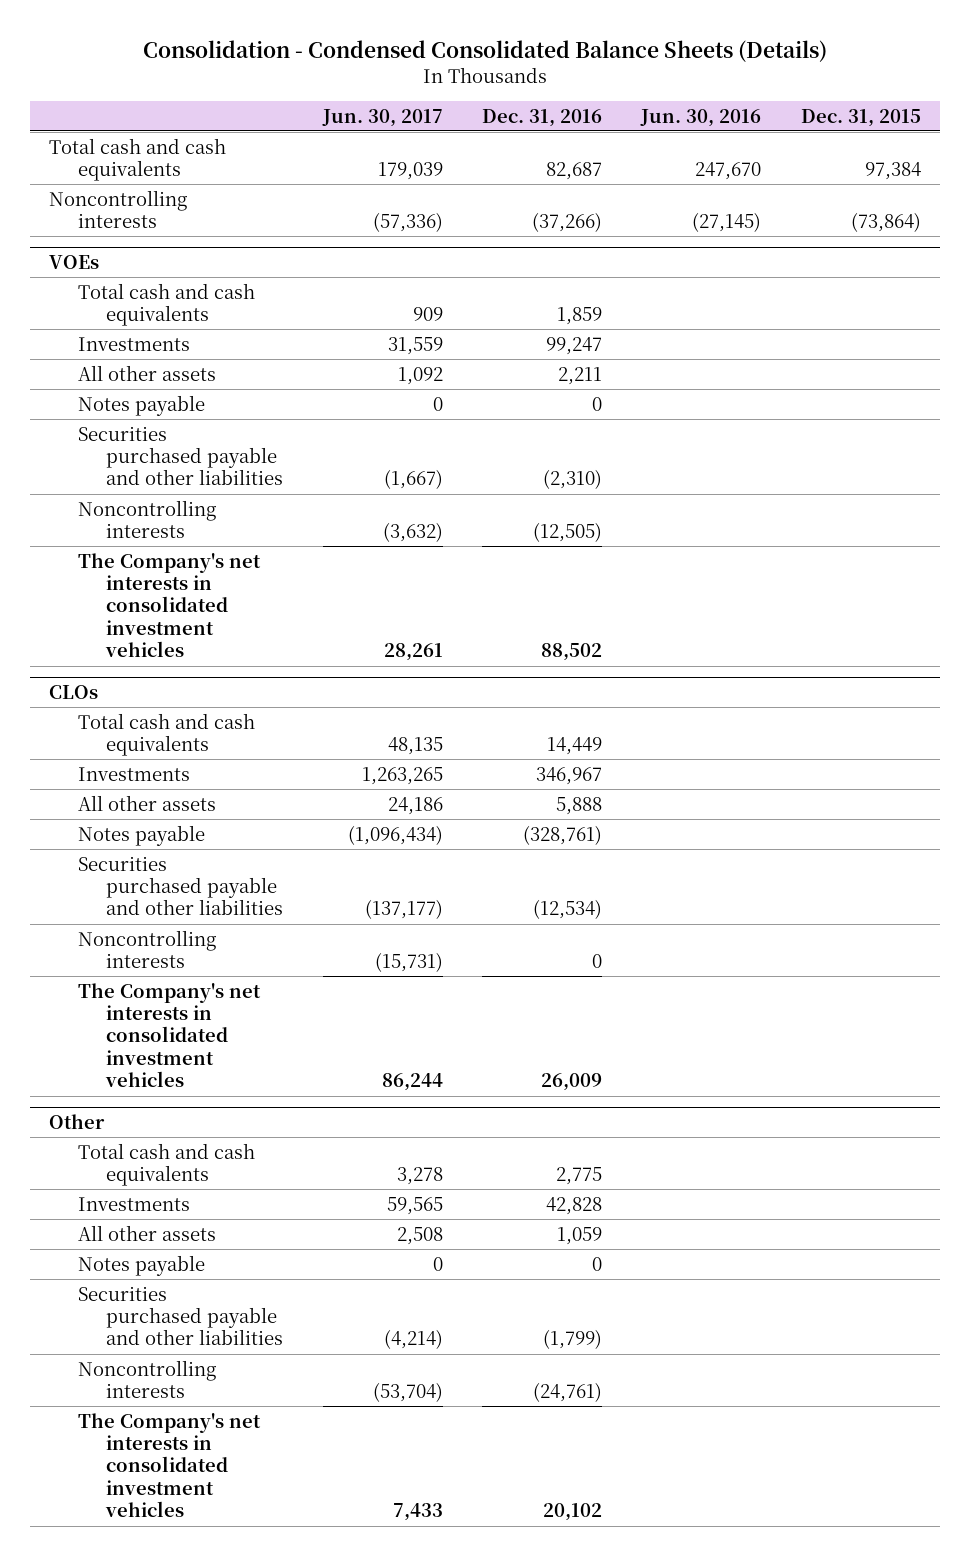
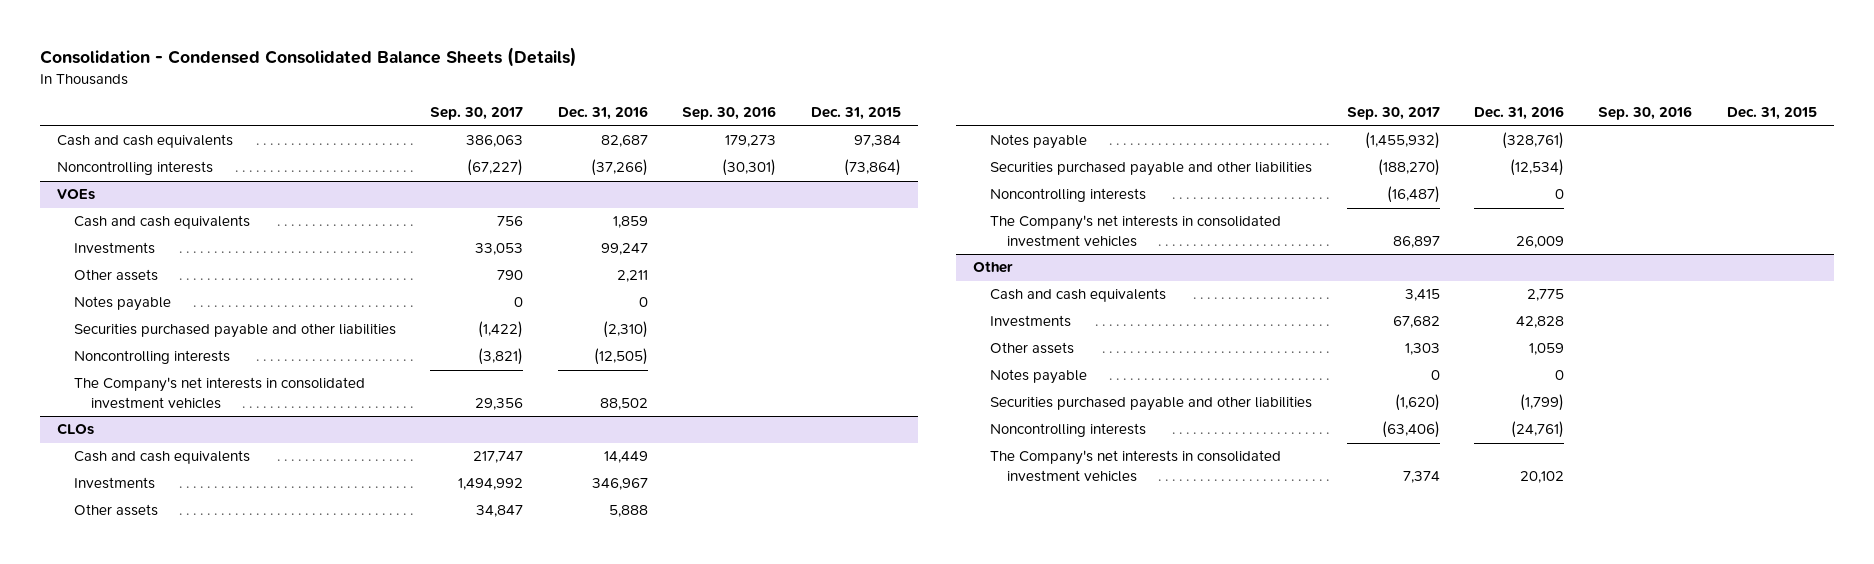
[321,108,443,127] Jun. 30, 2017 -> none
[640,108,762,127] Jun. 30, 2016 -> none
none -> [430,107,524,121] Sep. 30, 2017
none -> [682,106,777,121] Sep. 30, 2016
[49,137,227,182] Total cash and cash equivalents -> [56,134,233,149] Cash and cash equivalents
[77,282,255,327] Total cash and cash equivalents -> [73,215,250,230] Cash and cash equivalents
[77,364,216,381] All other assets -> [73,269,158,282] Other assets
[77,712,255,757] Total cash and cash equivalents -> [73,450,250,465] Cash and cash equivalents
[77,794,216,811] All other assets -> [73,504,158,517] Other assets
[77,1142,255,1187] Total cash and cash equivalents -> [990,288,1167,303] Cash and cash equivalents
[77,1224,216,1241] All other assets -> [990,342,1075,355] Other assets

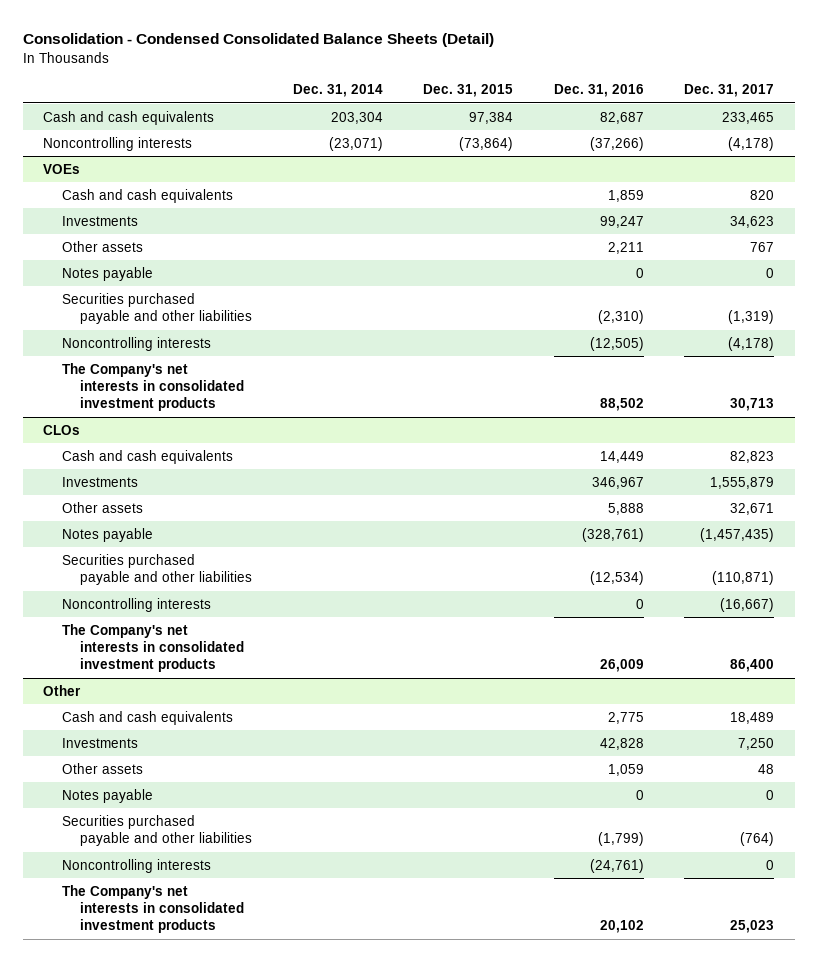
[39,47,577,68] Consolidation - Condensed Consolidated Balance Sheets (Details) -> [23,33,495,48] Consolidation - Condensed Consolidated Balance Sheets (Detail)
[430,107,524,121] Sep. 30, 2017 -> none
[682,106,777,121] Sep. 30, 2016 -> none
none -> [292,83,383,97] Dec. 31, 2014
none -> [684,83,775,97] Dec. 31, 2017
[73,377,365,409] The Company's net interests in consolidated investment vehicles -> [61,362,245,412] The Company's net interests in consolidated investment products
[990,215,1282,247] The Company's net interests in consolidated investment vehicles -> [61,623,245,673] The Company's net interests in consolidated investment products
[990,450,1282,482] The Company's net interests in consolidated investment vehicles -> [61,884,245,934] The Company's net interests in consolidated investment products

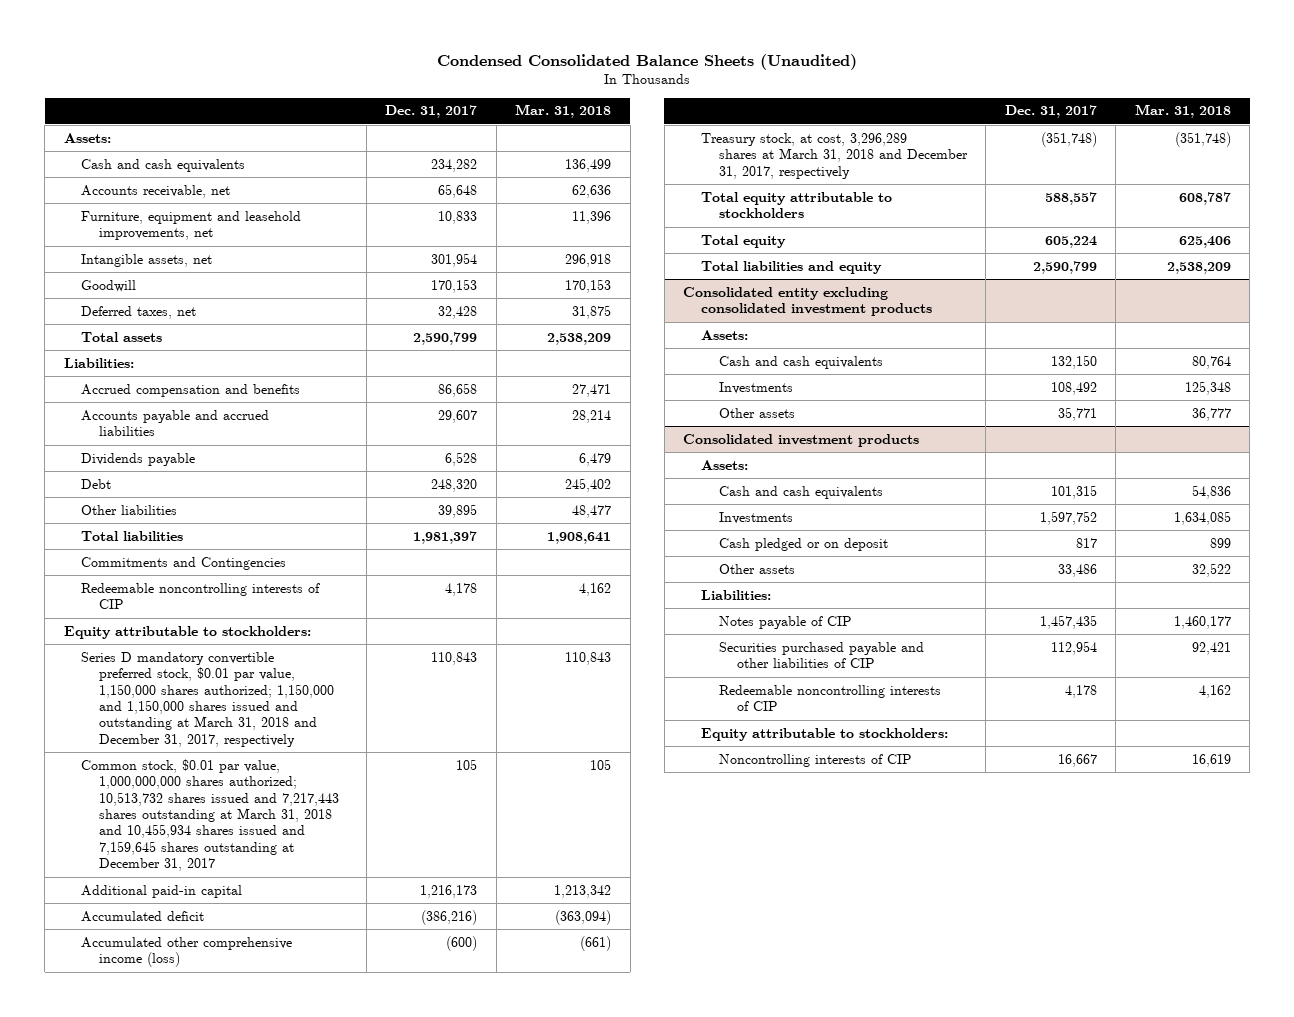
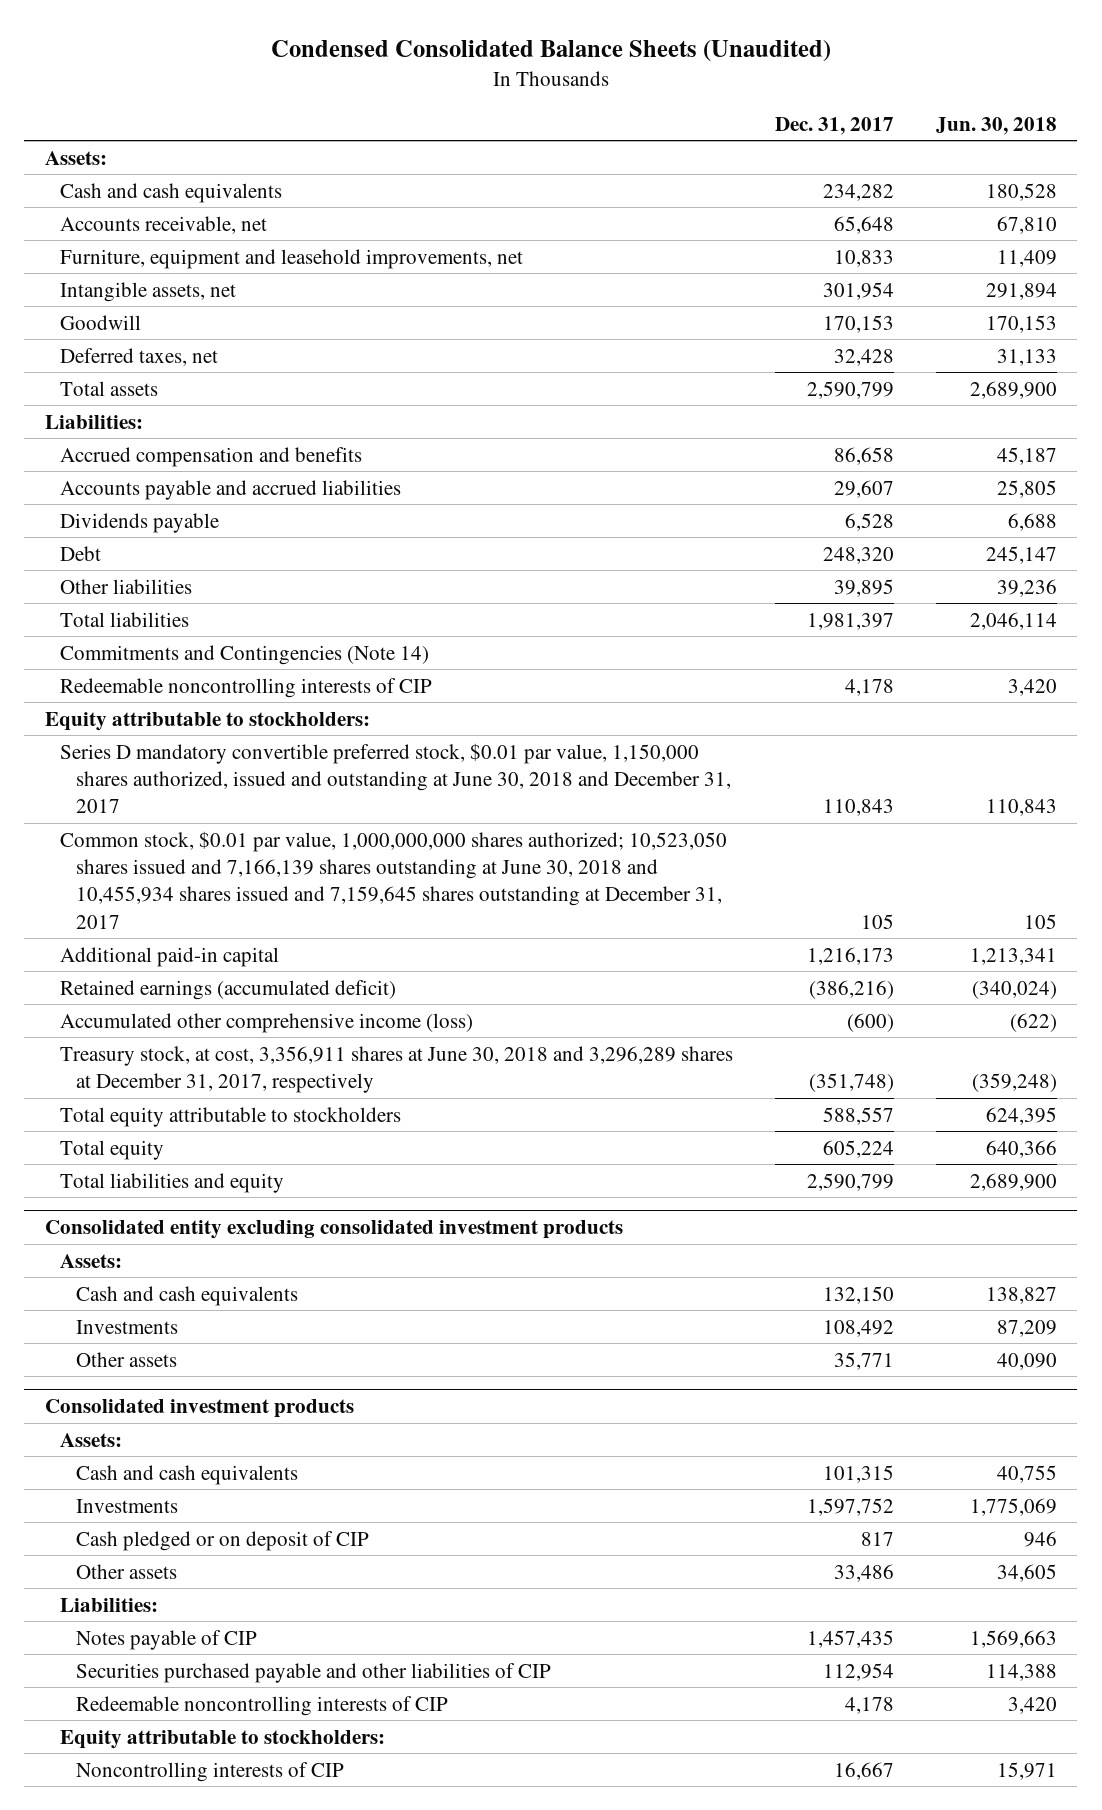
[515,104,612,119] Mar. 31, 2018 -> none
none -> [935,116,1057,135] Jun. 30, 2018
[81,556,287,570] Commitments and Contingencies -> [60,644,430,665] Commitments and Contingencies (Note 14)
[81,651,335,747] Series D mandatory convertible preferred stock, $0.01 par value, 1,150,000 shares authorized; 1,150,000 and 1,150,000 shares issued and outstanding at March 31, 2018 and December 31, 2017, respectively -> [60,742,731,814] Series D mandatory convertible preferred stock, $0.01 par value, 1,150,000 shares authorized, issued and outstanding at June 30, 2018 and December 31, 2017
[81,758,340,872] Common stock, $0.01 par value, 1,000,000,000 shares authorized; 10,513,732 shares issued and 7,217,443 shares outstanding at March 31, 2018 and 10,455,934 shares issued and 7,159,645 shares outstanding at December 31, 2017 -> [60,830,728,929] Common stock, $0.01 par value, 1,000,000,000 shares authorized; 10,523,050 shares issued and 7,166,139 shares outstanding at June 30, 2018 and 10,455,934 shares issued and 7,159,645 shares outstanding at December 31, 2017
[81,910,205,922] Accumulated deficit -> [60,979,397,1000] Retained earnings (accumulated deficit)
[700,132,968,179] Treasury stock, at cost, 3,296,289 shares at March 31, 2018 and December 31, 2017, respectively -> [60,1045,734,1094] Treasury stock, at cost, 3,356,911 shares at June 30, 2018 and 3,296,289 shares at December 31, 2017, respectively
[718,537,888,551] Cash pledged or on deposit -> [75,1530,369,1551] Cash pledged or on deposit of CIP

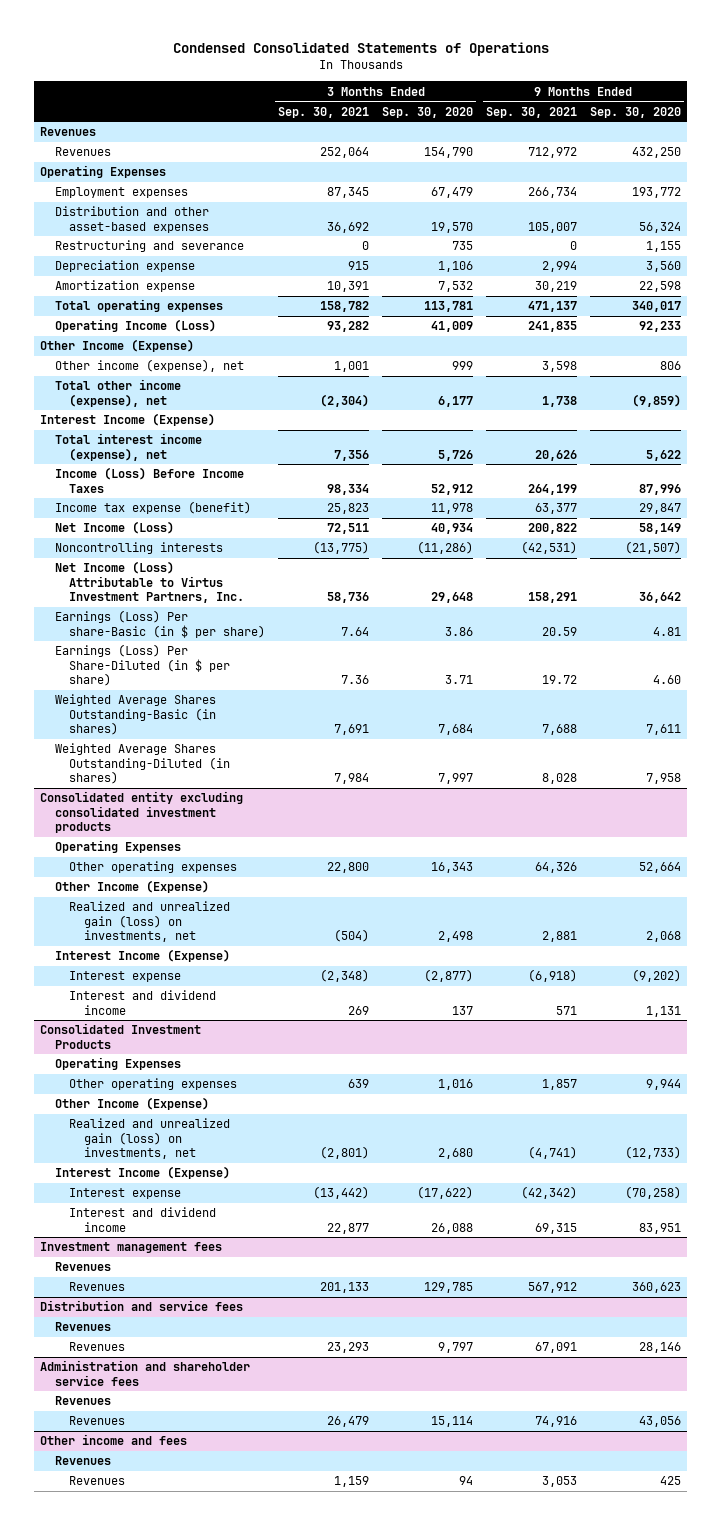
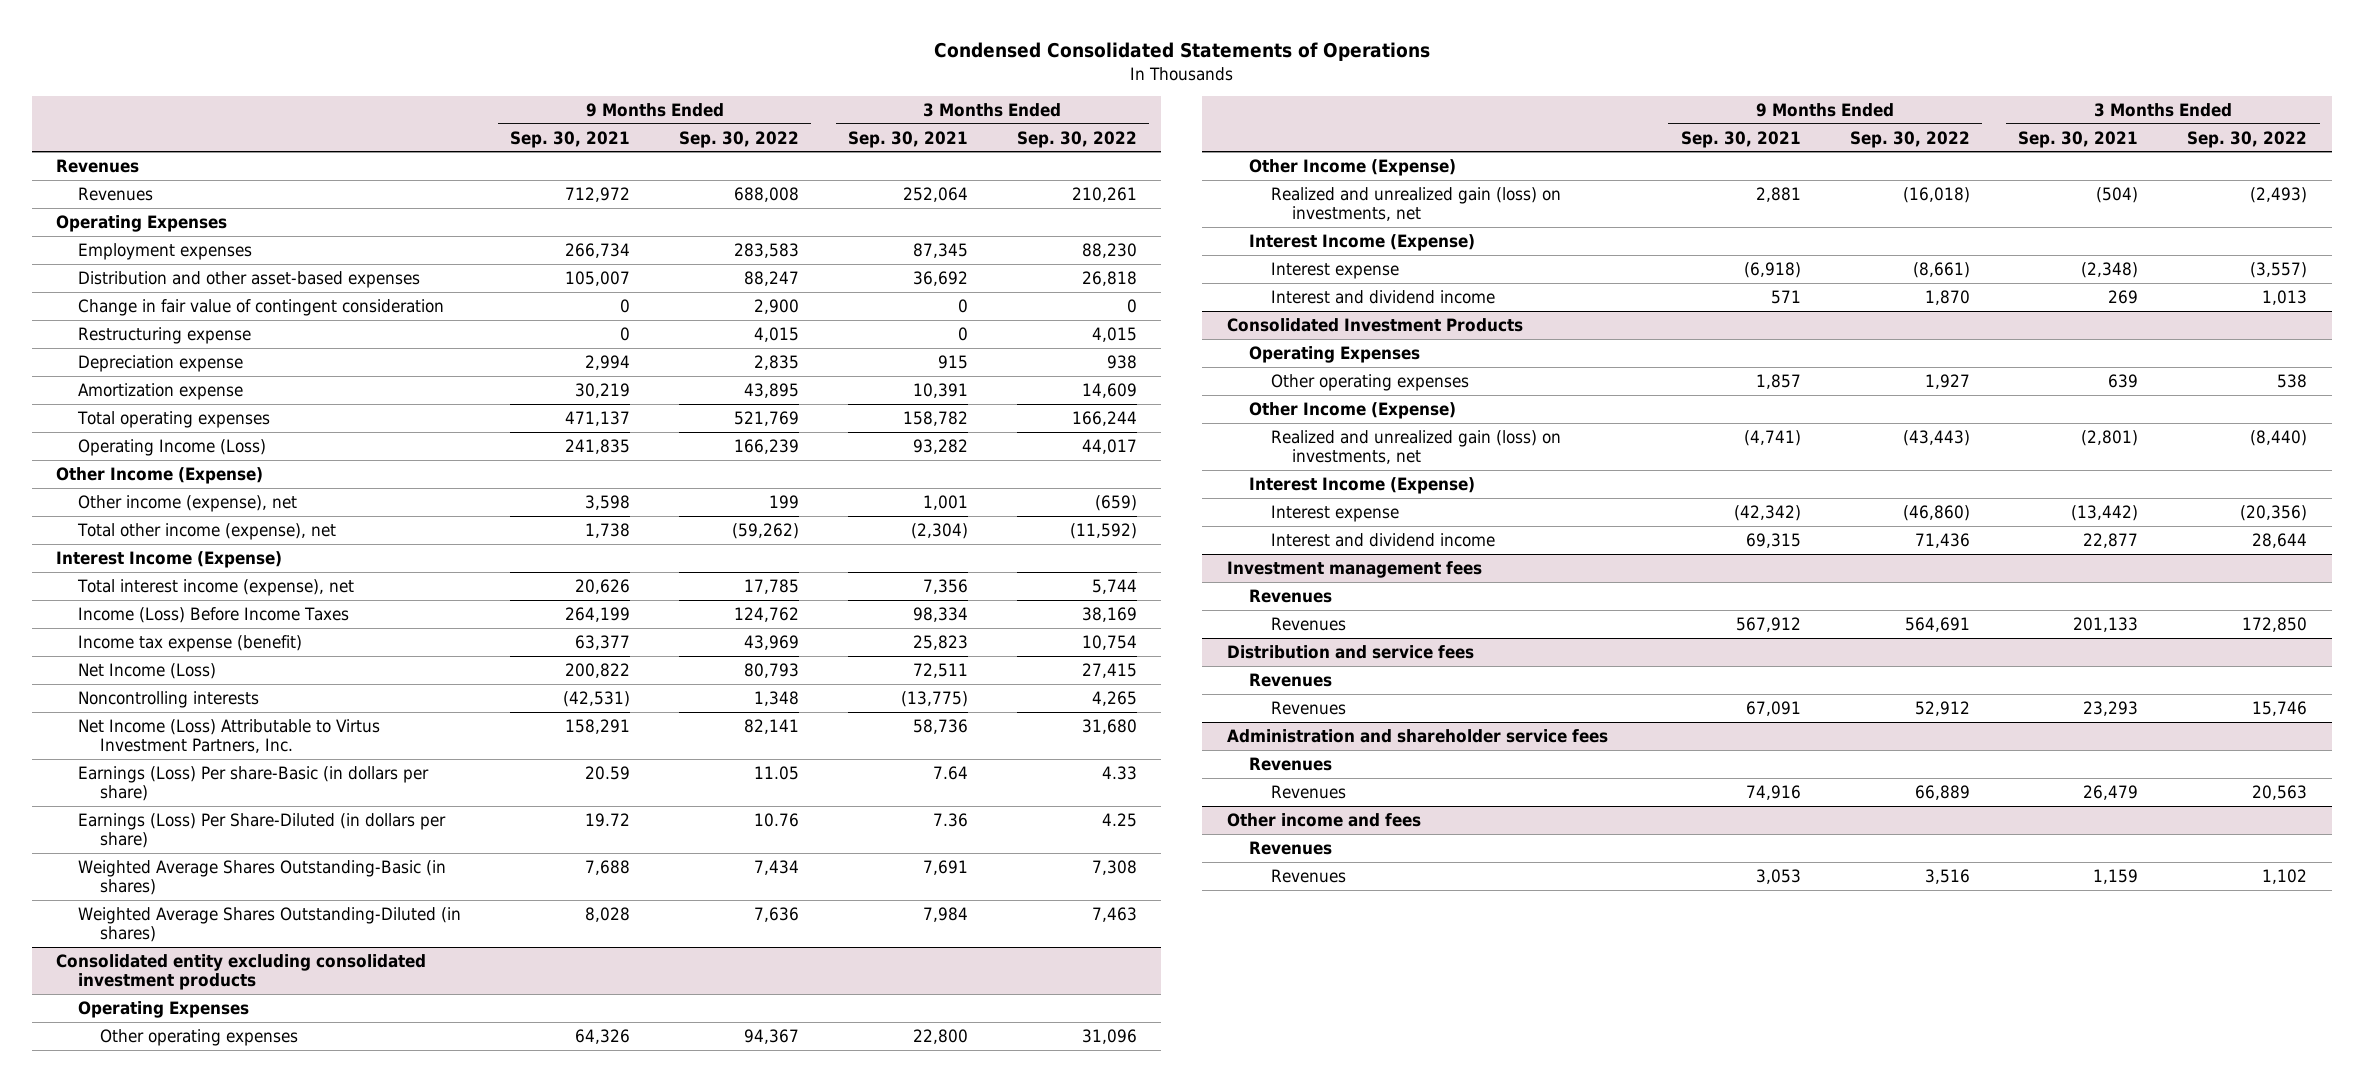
[382,106,474,118] Sep. 30, 2020 -> none
[589,106,681,118] Sep. 30, 2020 -> none
none -> [678,130,799,148] Sep. 30, 2022
none -> [1016,130,1137,148] Sep. 30, 2022
none -> [78,298,445,316] Change in fair value of contingent consideration
[54,240,244,253] Restructuring and severance -> [78,326,252,344] Restructuring expense
[54,610,266,638] Earnings (Loss) Per share-Basic (in $ per share) -> [78,765,430,802] Earnings (Loss) Per share-Basic (in dollars per share)
[54,644,231,686] Earnings (Loss) Per Share-Diluted (in $ per share) -> [78,812,447,849] Earnings (Loss) Per Share-Diluted (in dollars per share)

